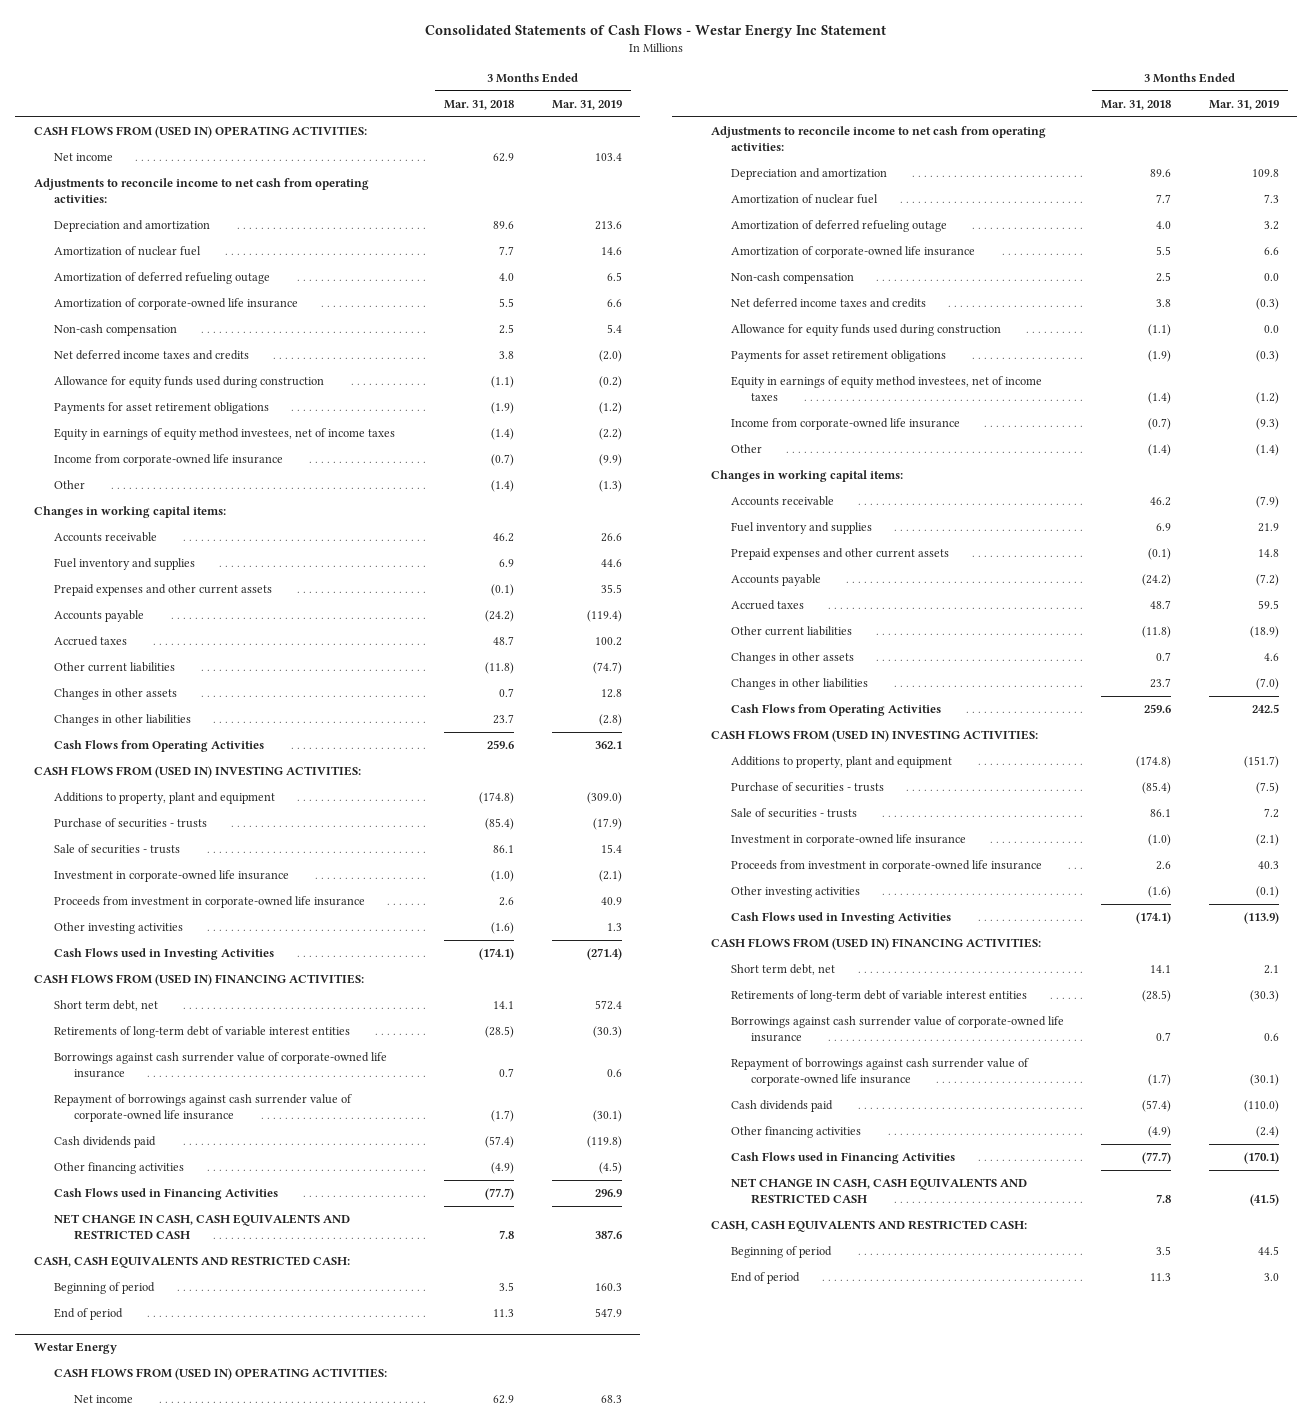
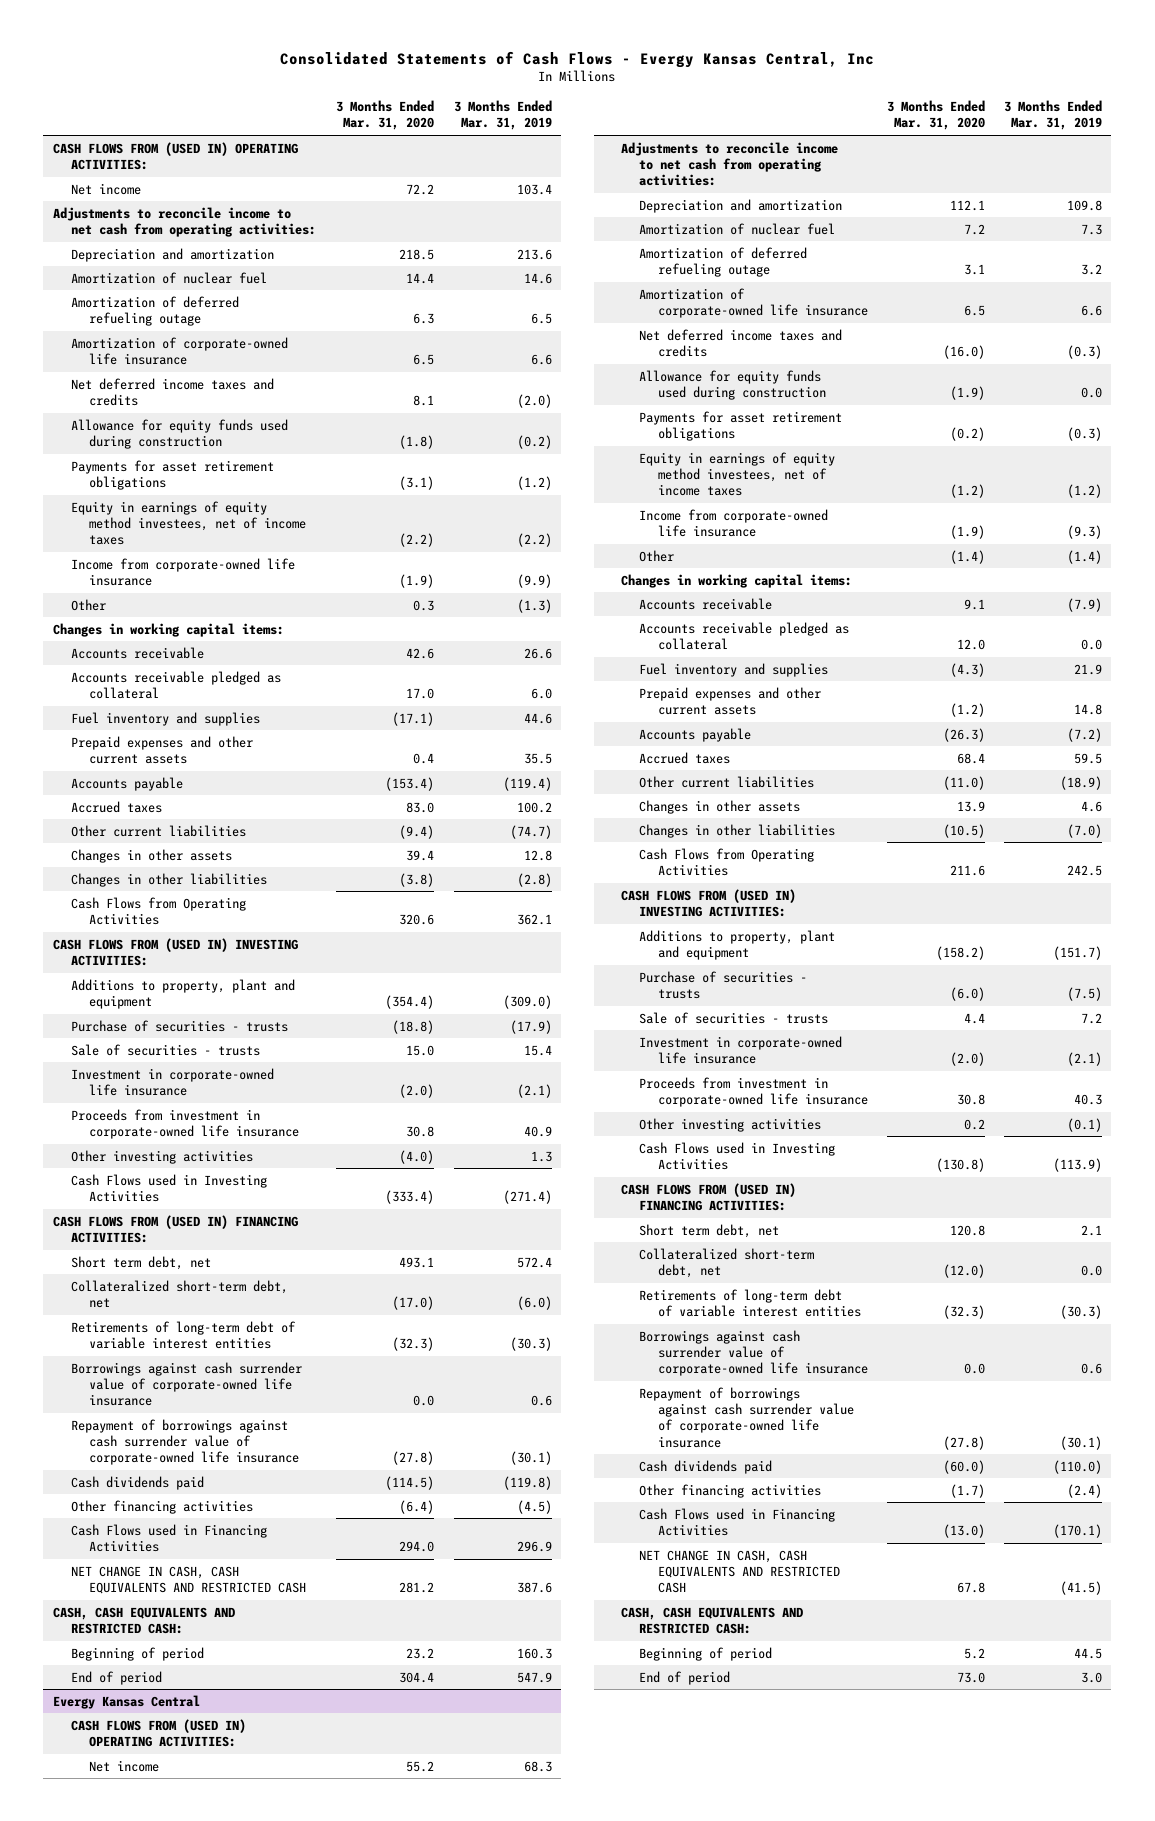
[425,23,887,38] Consolidated Statements of Cash Flows - Westar Energy Inc Statement -> [280,50,875,68] Consolidated Statements of Cash Flows - Evergy Kansas Central, Inc
[444,100,515,111] Mar. 31, 2018 -> none
none -> [336,100,435,131] 3 Months Ended Mar. 31, 2020
[53,324,177,337] Non-cash compensation -> none
none -> [71,670,282,700] Accounts receivable pledged as collateral
none -> [71,1279,289,1309] Collateralized short-term debt, net
[33,1342,117,1355] Westar Energy -> none
none -> [53,1694,201,1709] Evergy Kansas Central
[731,272,855,285] Non-cash compensation -> none
none -> [639,621,850,651] Accounts receivable pledged as collateral
none -> [639,1247,815,1279] Collateralized short-term debt, net

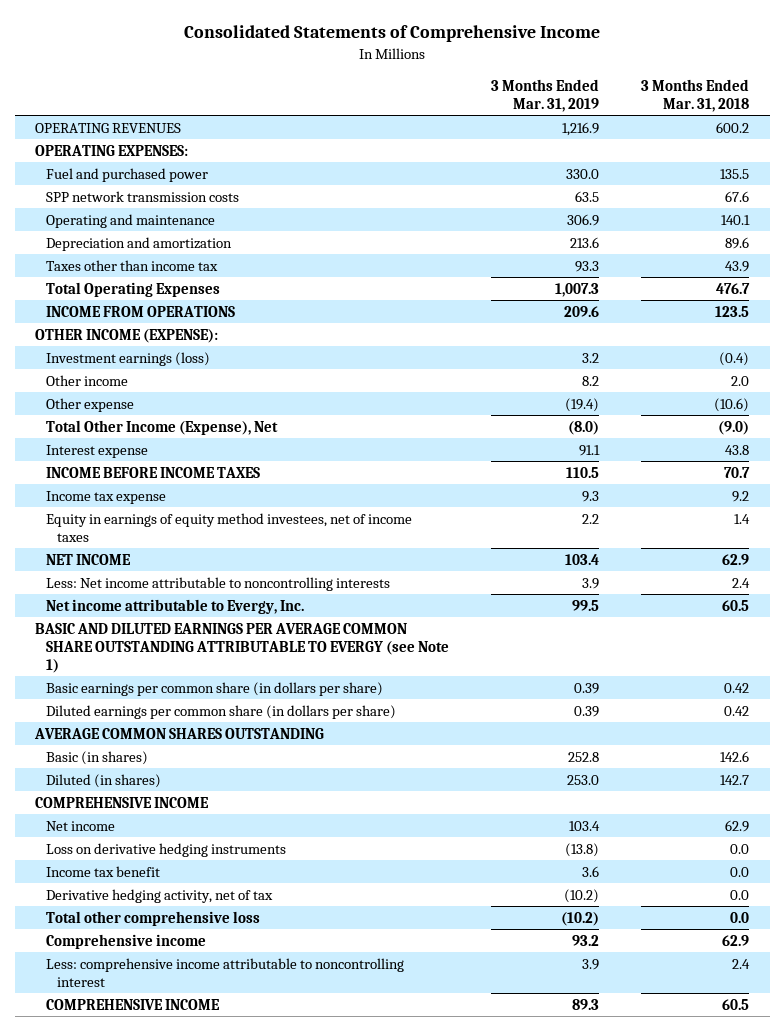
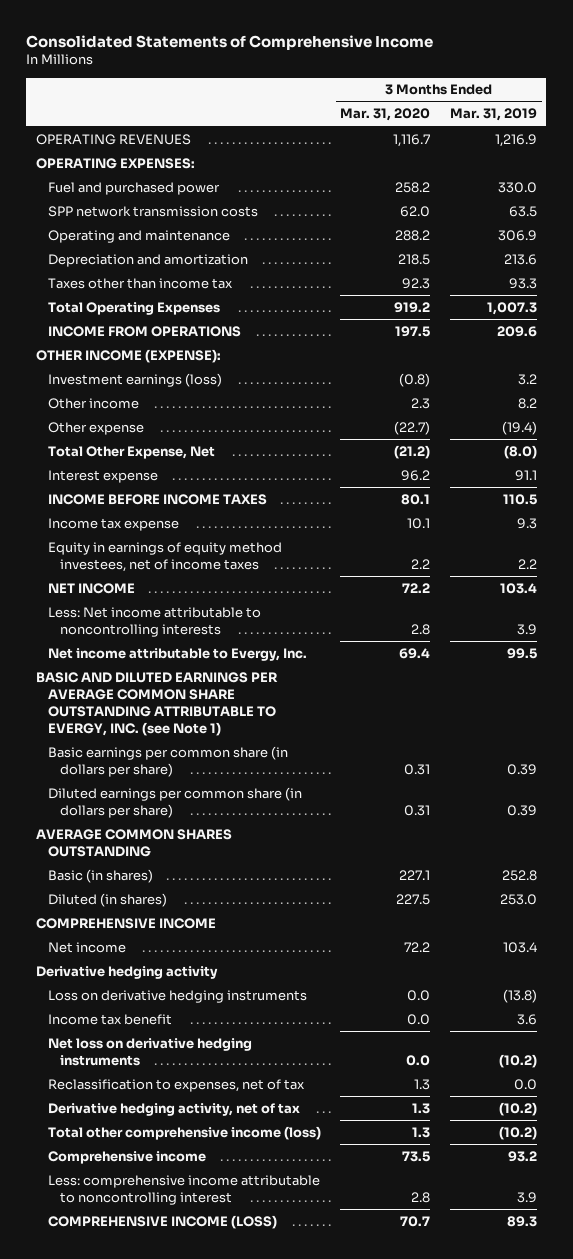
[640,78,749,112] 3 Months Ended Mar. 31, 2018 -> none
none -> [340,108,431,122] Mar. 31, 2020
[46,419,279,435] Total Other Income (Expense), Net -> [48,445,216,459] Total Other Expense, Net
[35,622,450,673] BASIC AND DILUTED EARNINGS PER AVERAGE COMMON SHARE OUTSTANDING ATTRIBUTABLE TO EVERGY (see Note 1) -> [35,671,278,736] BASIC AND DILUTED EARNINGS PER AVERAGE COMMON SHARE OUTSTANDING ATTRIBUTABLE TO EVERGY, INC. (see Note 1)
none -> [35,965,218,979] Derivative hedging activity
none -> [48,1037,253,1066] Net loss on derivative hedging instruments
none -> [48,1078,306,1092] Reclassification to expenses, net of tax
[46,910,261,926] Total other comprehensive loss -> [48,1125,322,1140] Total other comprehensive income (loss)
[46,998,221,1010] COMPREHENSIVE INCOME -> [48,1214,278,1229] COMPREHENSIVE INCOME (LOSS)

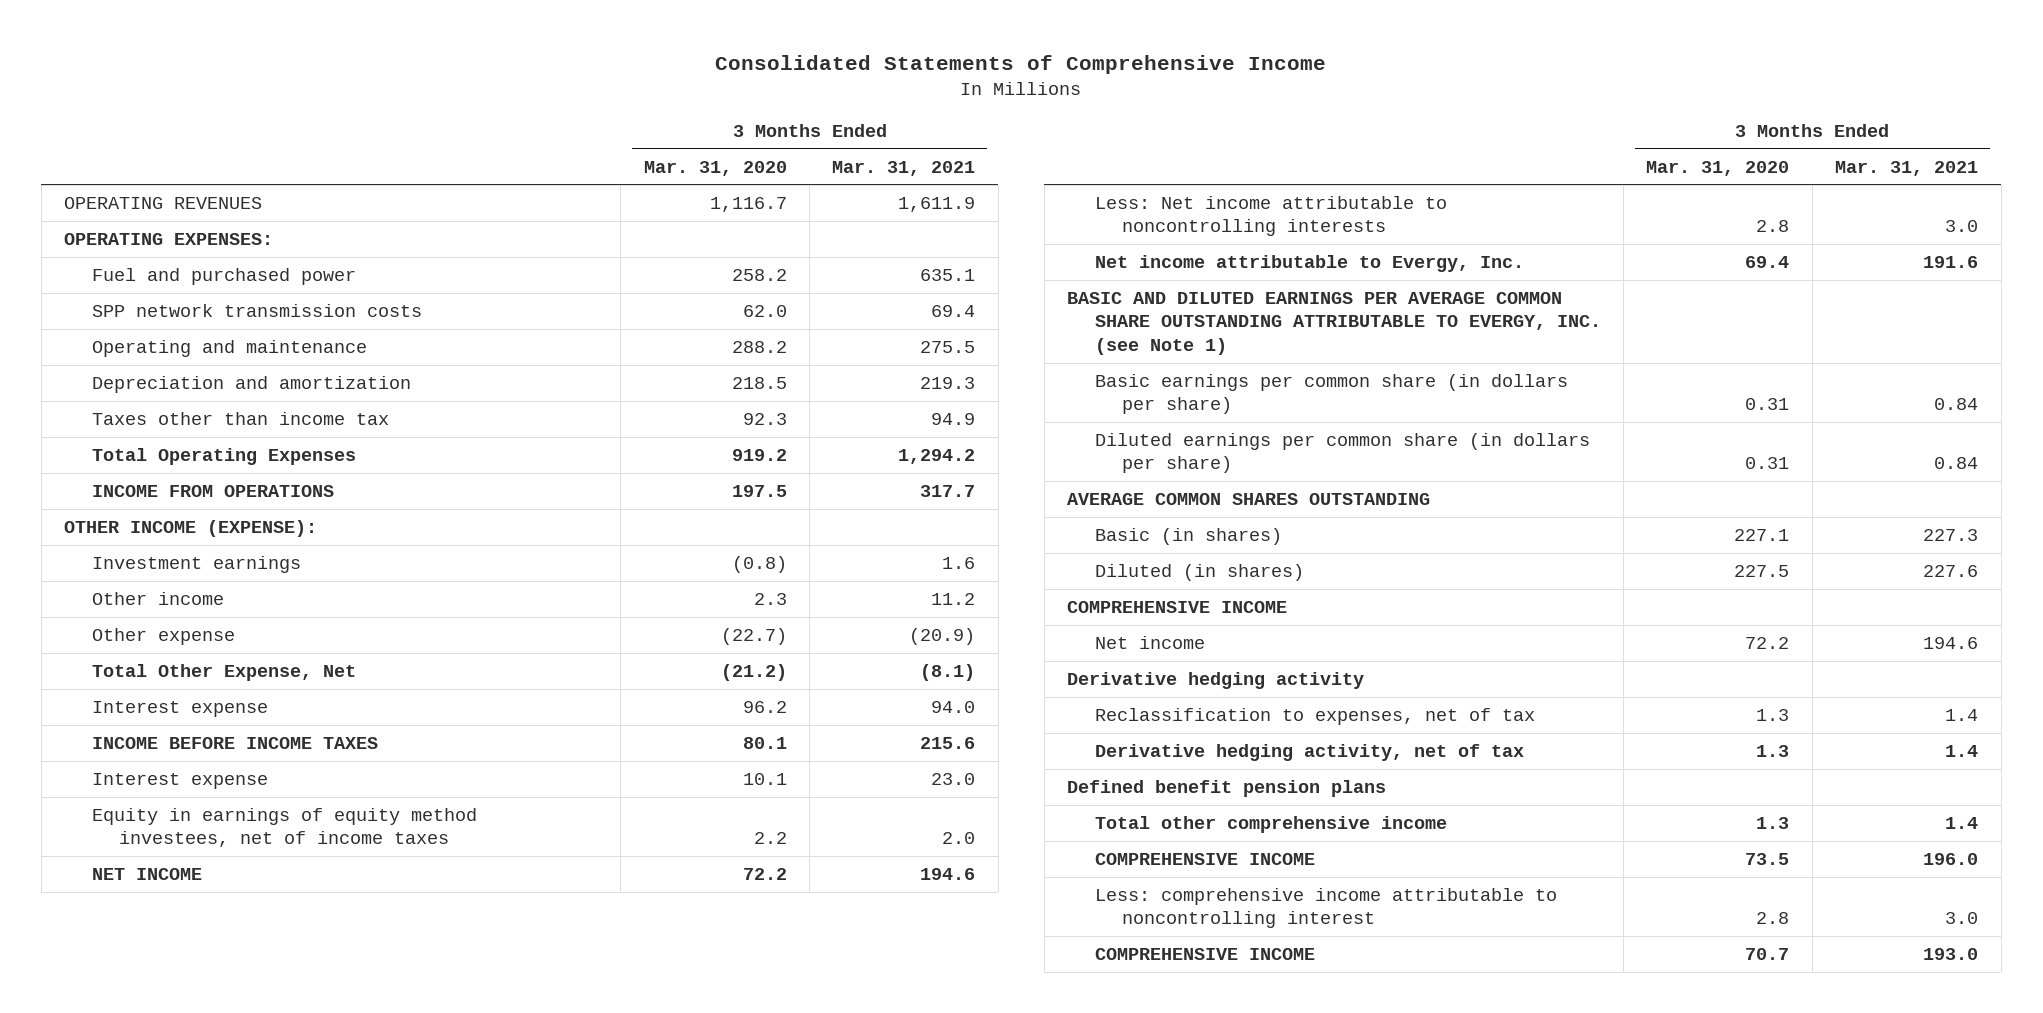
[449,108,537,122] Mar. 31, 2019 -> none
none -> [832,160,976,176] Mar. 31, 2021
[48,372,223,387] Investment earnings (loss) -> [91,555,301,573] Investment earnings
[48,517,180,531] Income tax expense -> [91,772,268,789] Interest expense
[48,989,308,1003] Loss on derivative hedging instruments -> none
[48,1013,173,1025] Income tax benefit -> none
[48,1037,253,1066] Net loss on derivative hedging instruments -> none
none -> [1067,779,1387,797] Defined benefit pension plans
[48,1125,322,1140] Total other comprehensive income (loss) -> [1094,815,1447,833] Total other comprehensive income
[48,1150,207,1164] Comprehensive income -> [1094,852,1315,865] COMPREHENSIVE INCOME
[48,1214,278,1229] COMPREHENSIVE INCOME (LOSS) -> [1094,947,1315,960] COMPREHENSIVE INCOME

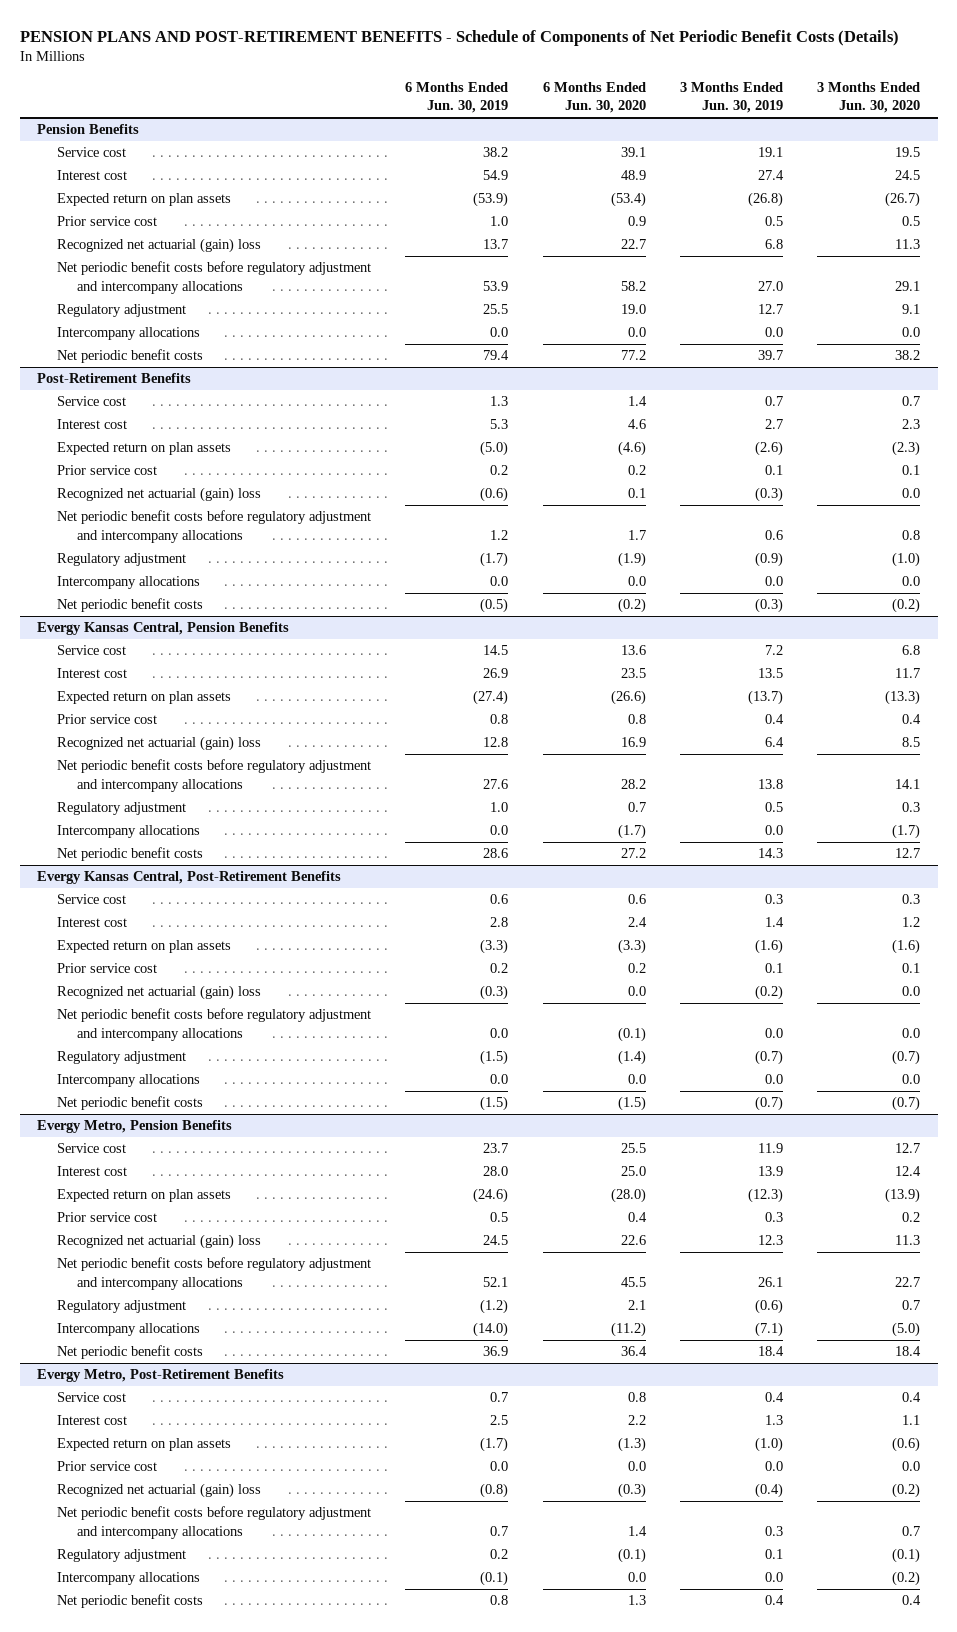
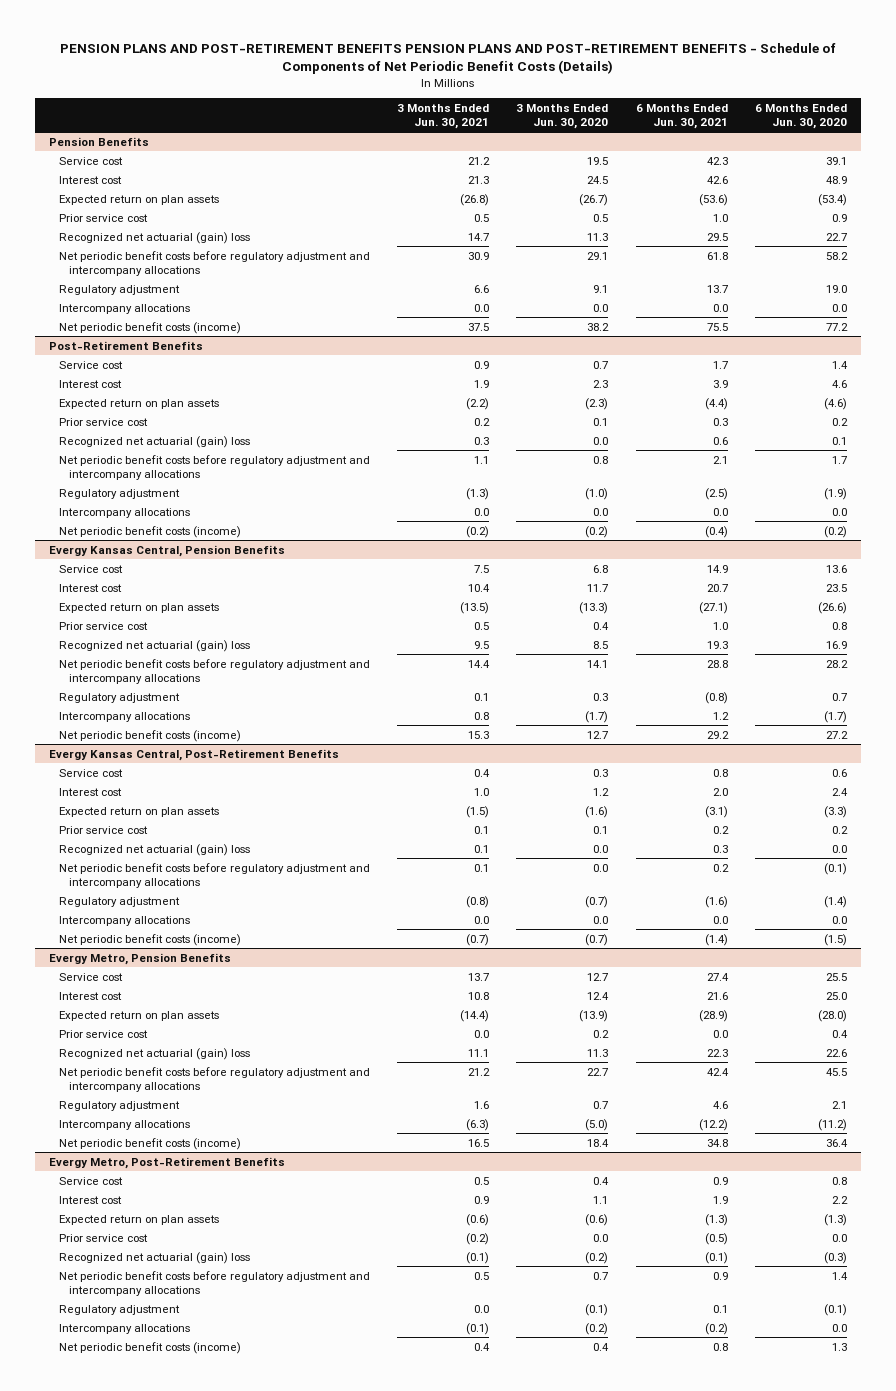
[19,29,899,46] PENSION PLANS AND POST-RETIREMENT BENEFITS - Schedule of Components of Net Periodic Benefit Costs (Details) -> [59,42,836,74] PENSION PLANS AND POST-RETIREMENT BENEFITS PENSION PLANS AND POST-RETIREMENT BENEFITS - Schedule of Components of Net Periodic Benefit Costs (Details)
[405,81,509,114] 6 Months Ended Jun. 30, 2019 -> none
[680,81,784,114] 3 Months Ended Jun. 30, 2019 -> none
none -> [397,103,490,130] 3 Months Ended Jun. 30, 2021
none -> [635,103,728,130] 6 Months Ended Jun. 30, 2021
[57,349,204,364] Net periodic benefit costs -> [58,321,241,334] Net periodic benefit costs (income)
[57,598,204,613] Net periodic benefit costs -> [58,525,241,538] Net periodic benefit costs (income)
[57,847,204,862] Net periodic benefit costs -> [58,729,241,742] Net periodic benefit costs (income)
[57,1096,204,1111] Net periodic benefit costs -> [58,933,241,946] Net periodic benefit costs (income)
[57,1345,204,1360] Net periodic benefit costs -> [58,1137,241,1150] Net periodic benefit costs (income)
[57,1594,204,1609] Net periodic benefit costs -> [58,1341,241,1354] Net periodic benefit costs (income)

